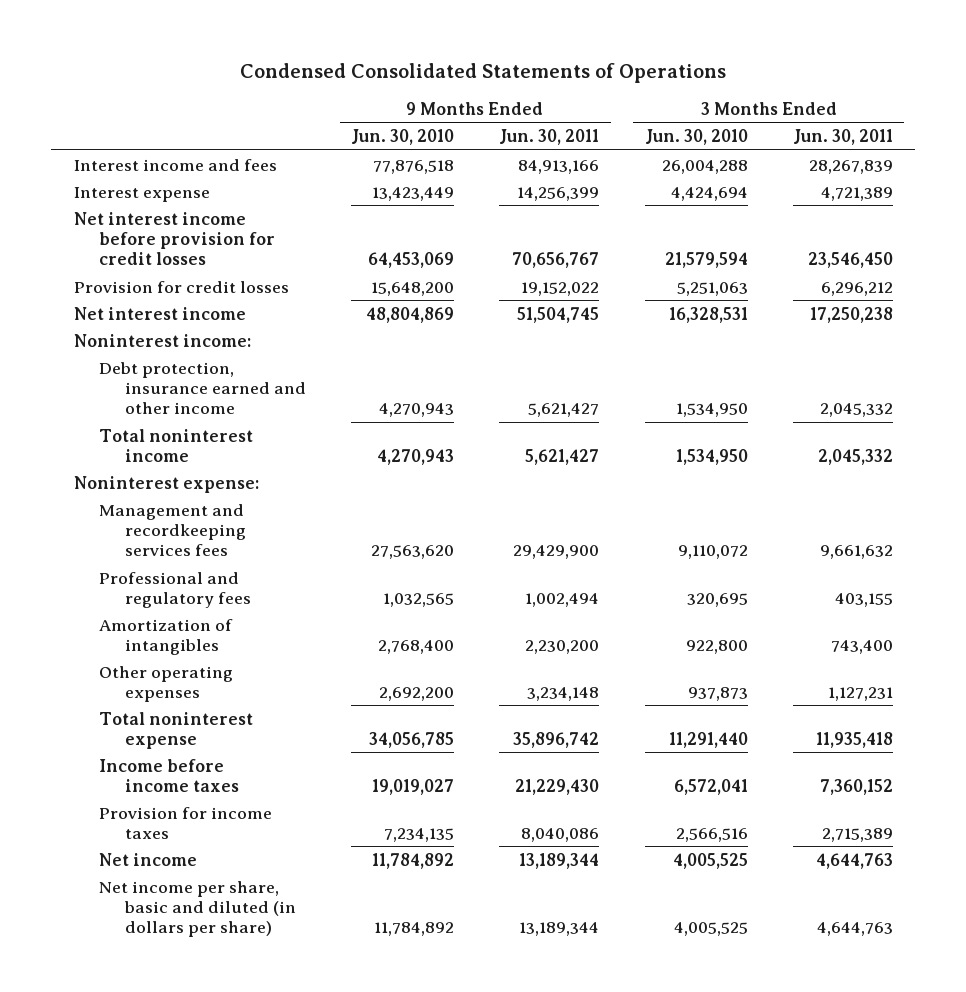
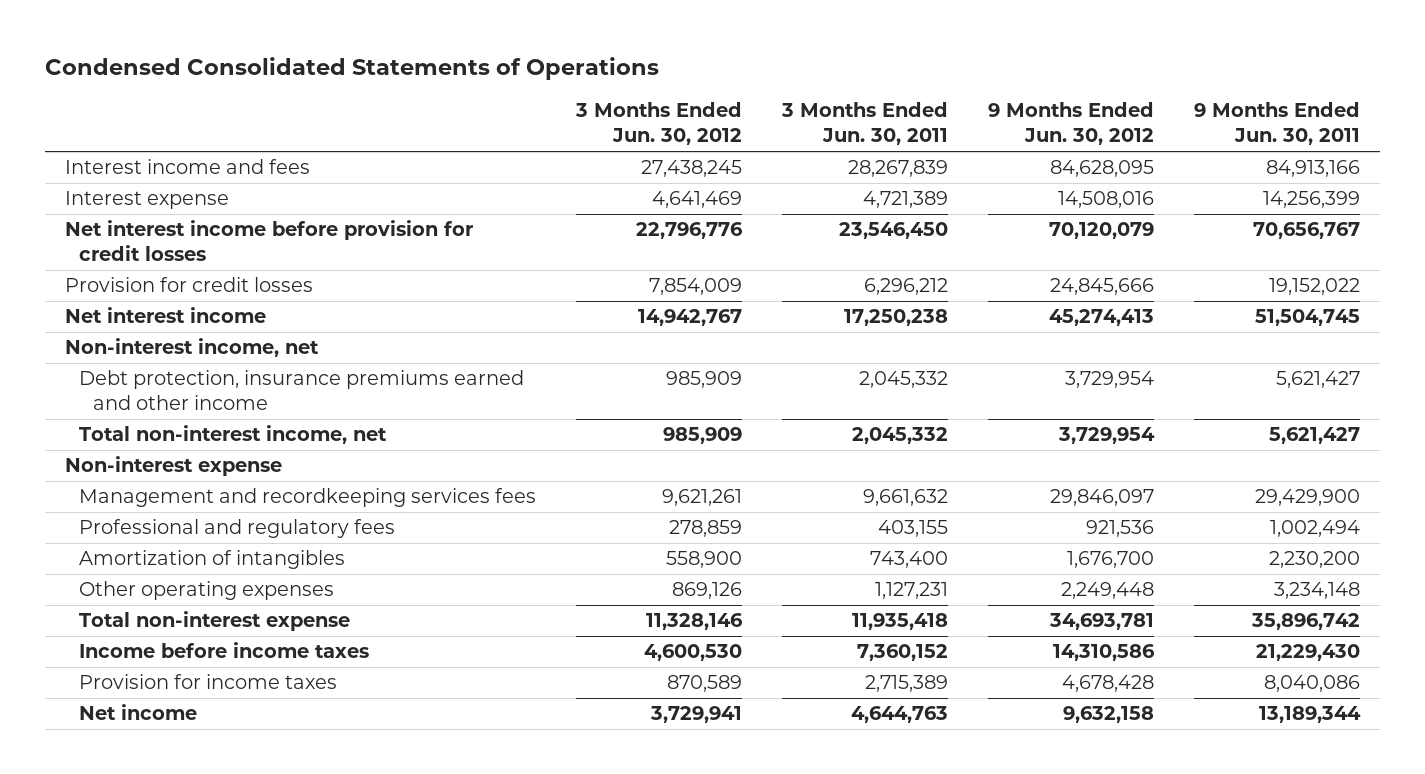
[351,129,455,146] Jun. 30, 2010 -> none
[644,129,748,146] Jun. 30, 2010 -> none
none -> [574,102,742,146] 3 Months Ended Jun. 30, 2012
none -> [988,102,1155,146] 9 Months Ended Jun. 30, 2012
[73,333,251,347] Noninterest income: -> [64,338,319,358] Non-interest income, net
[99,361,307,415] Debt protection, insurance earned and other income -> [78,370,524,411] Debt protection, insurance premiums earned and other income
[99,428,254,462] Total noninterest income -> [78,425,387,445] Total non-interest income, net
[73,475,259,493] Noninterest expense: -> [64,456,282,477] Non-interest expense
[99,711,254,749] Total noninterest expense -> [78,611,350,632] Total non-interest expense
[99,880,297,938] Net income per share, basic and diluted (in dollars per share) -> none

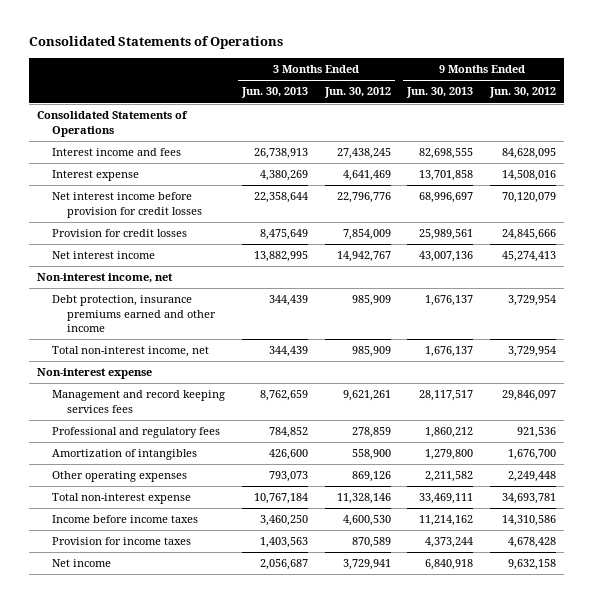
[44,57,659,81] Condensed Consolidated Statements of Operations -> [29,36,284,50] Consolidated Statements of Operations
[781,102,949,146] 3 Months Ended Jun. 30, 2011 -> none
[1194,102,1361,146] 9 Months Ended Jun. 30, 2011 -> none
none -> [240,87,308,99] Jun. 30, 2013
none -> [406,87,474,99] Jun. 30, 2013
none -> [37,111,189,137] Consolidated Statements of Operations
[78,488,536,508] Management and recordkeeping services fees -> [52,390,226,413] Management and record keeping services fees

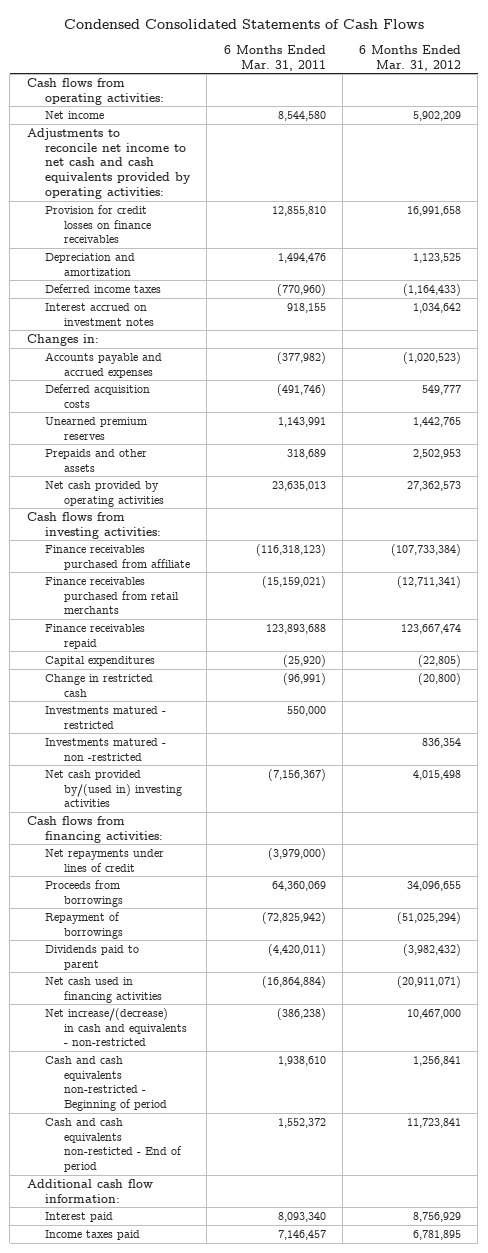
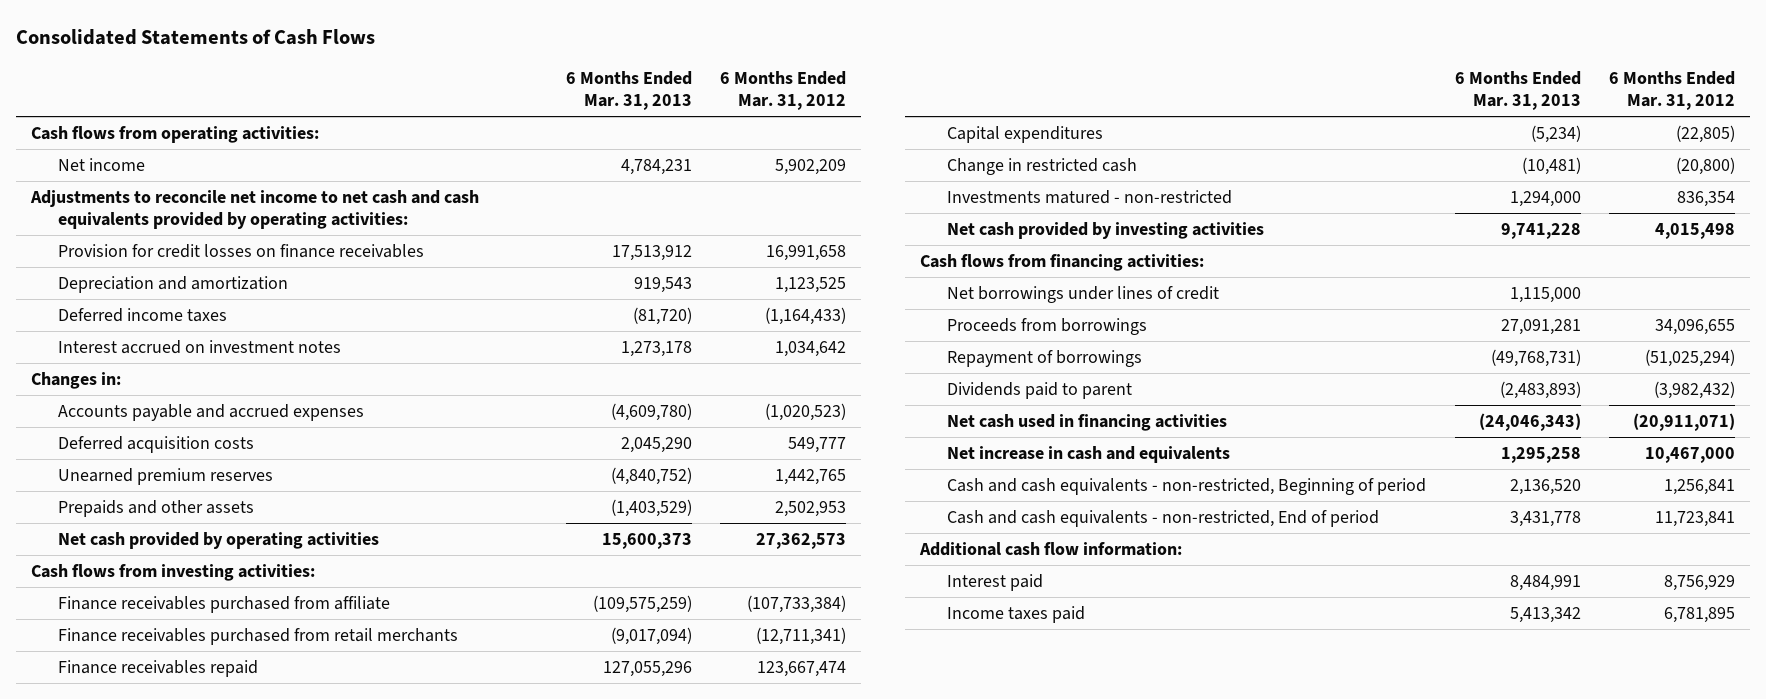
[63,18,424,29] Condensed Consolidated Statements of Cash Flows -> [16,29,376,46] Consolidated Statements of Cash Flows
[223,44,326,71] 6 Months Ended Mar. 31, 2011 -> none
none -> [565,70,692,110] 6 Months Ended Mar. 31, 2013
[45,706,167,729] Investments matured - restricted -> none
[45,738,167,761] Investments matured - non -restricted -> [946,189,1232,204] Investments matured - non-restricted
[45,770,182,808] Net cash provided by/(used in) investing activities -> [946,221,1264,239] Net cash provided by investing activities
[45,849,165,872] Net repayments under lines of credit -> [946,285,1219,303] Net borrowings under lines of credit
[45,1008,187,1047] Net increase/(decrease) in cash and equivalents - non-restricted -> [946,445,1230,463] Net increase in cash and equivalents
[45,1056,167,1112] Cash and cash equivalents non-restricted - Beginning of period -> [946,477,1426,495] Cash and cash equivalents - non-restricted, Beginning of period
[45,1118,182,1173] Cash and cash equivalents non-resticted - End of period -> [946,509,1379,527] Cash and cash equivalents - non-restricted, End of period

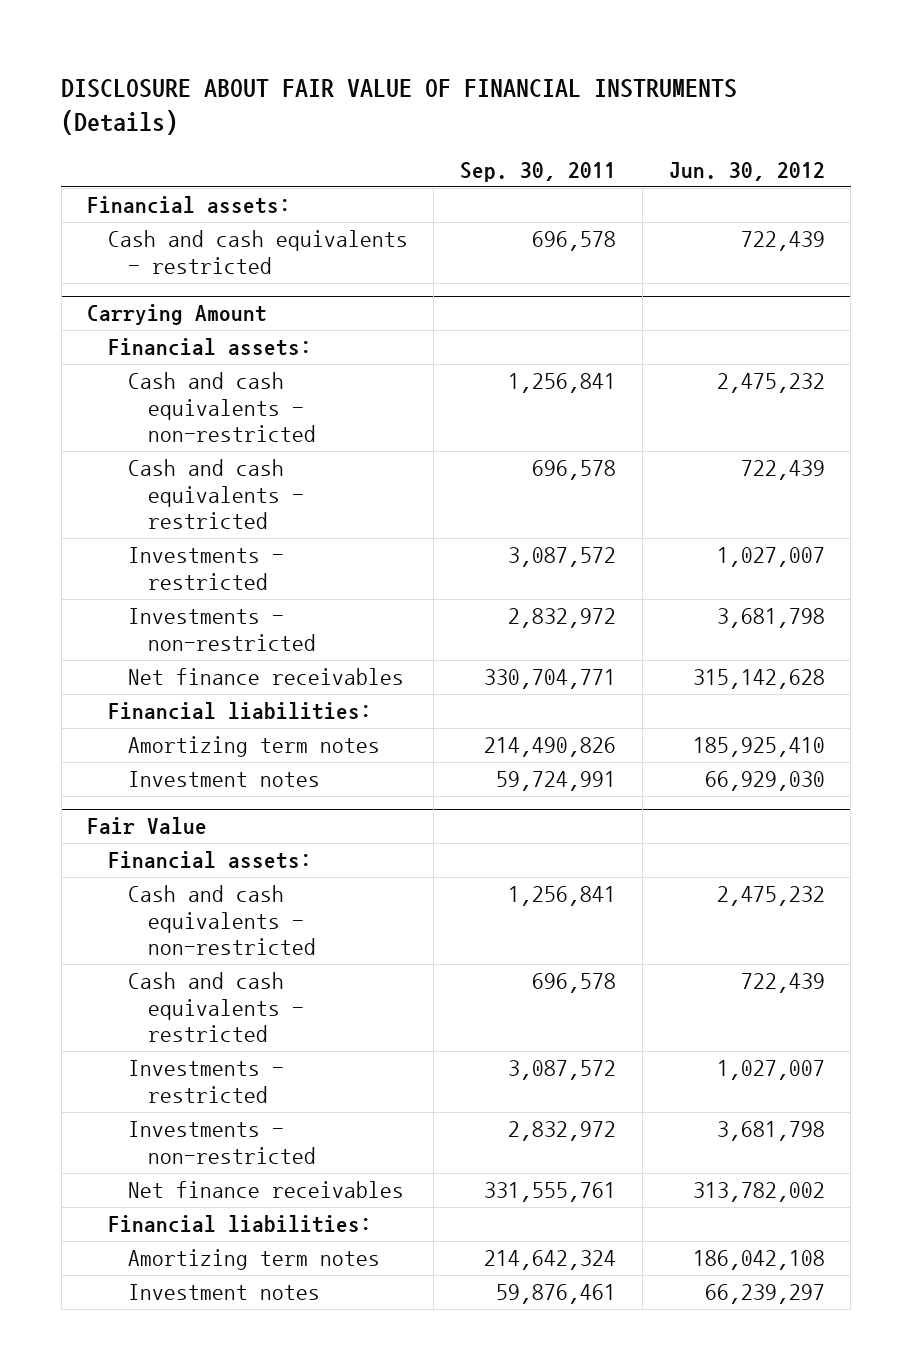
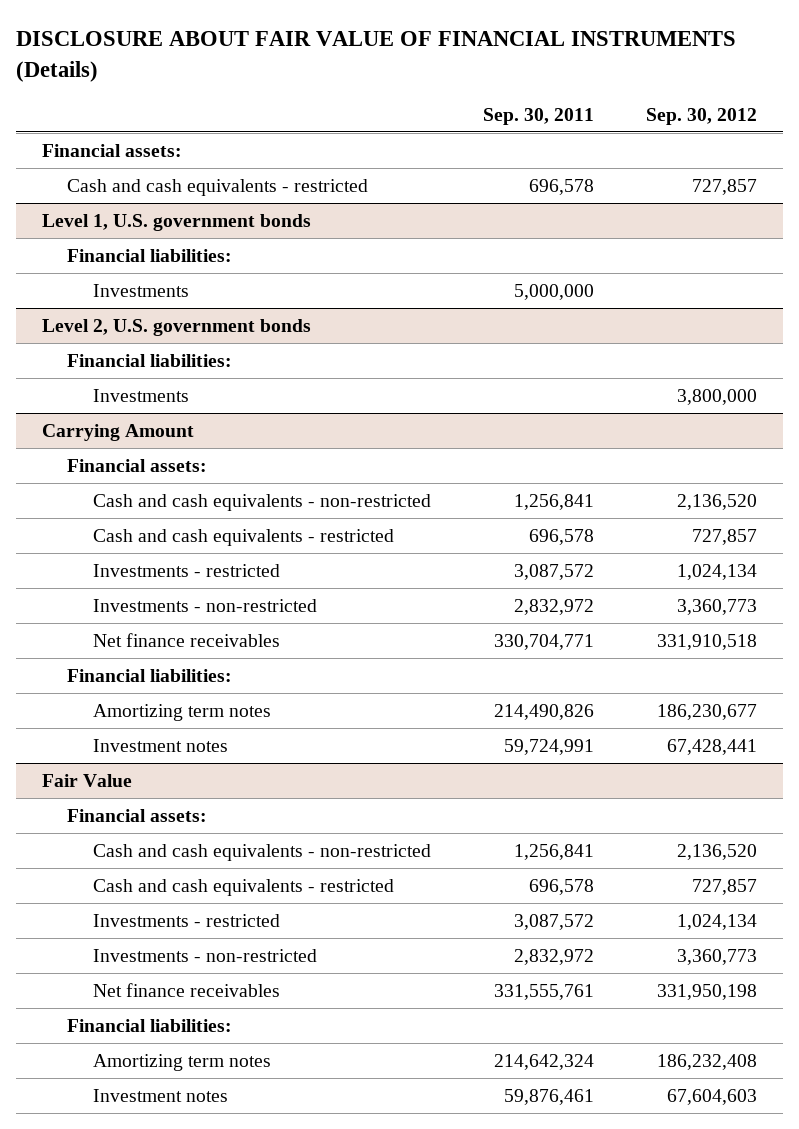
[668,161,825,181] Jun. 30, 2012 -> none
none -> [646,107,758,125] Sep. 30, 2012
none -> [41,213,311,231] Level 1, U.S. government bonds
none -> [67,248,233,262] Financial liabilities:
none -> [92,283,189,297] Investments
none -> [41,318,311,336] Level 2, U.S. government bonds
none -> [67,353,233,367] Financial liabilities:
none -> [92,388,189,402] Investments

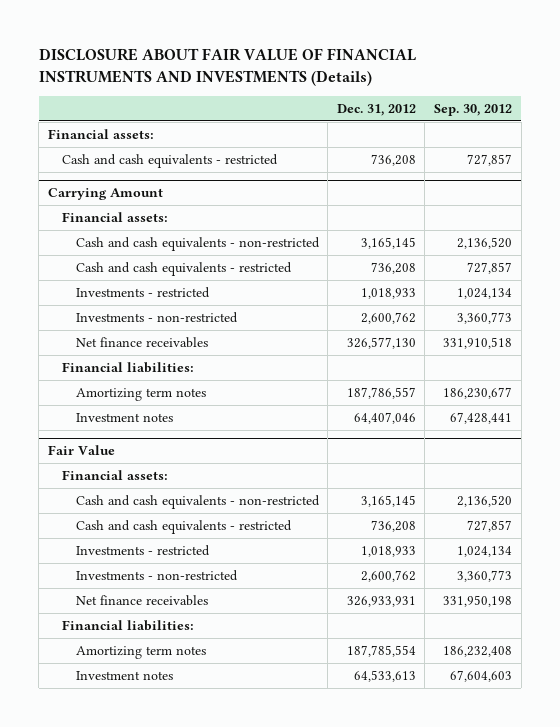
[15,31,736,82] DISCLOSURE ABOUT FAIR VALUE OF FINANCIAL INSTRUMENTS (Details) -> [38,48,416,87] DISCLOSURE ABOUT FAIR VALUE OF FINANCIAL INSTRUMENTS AND INVESTMENTS (Details)
[482,107,594,125] Sep. 30, 2011 -> none
none -> [336,104,416,117] Dec. 31, 2012
[41,213,311,231] Level 1, U.S. government bonds -> none
[67,248,233,262] Financial liabilities: -> none
[92,283,189,297] Investments -> none
[41,318,311,336] Level 2, U.S. government bonds -> none
[67,353,233,367] Financial liabilities: -> none
[92,388,189,402] Investments -> none

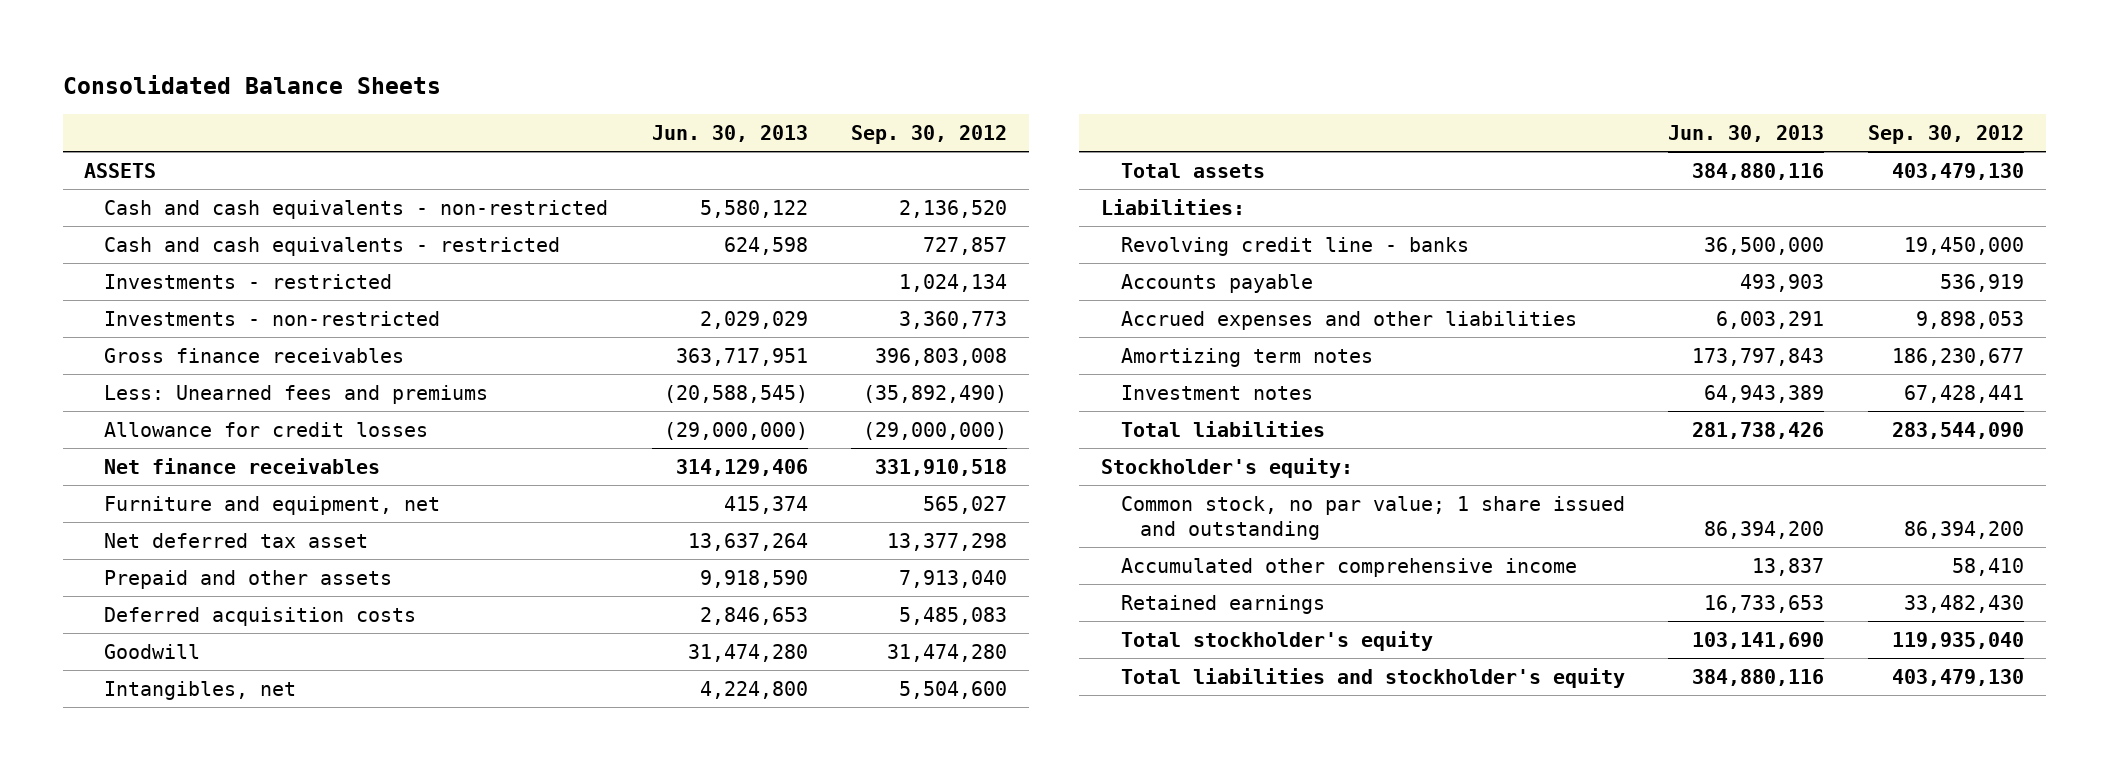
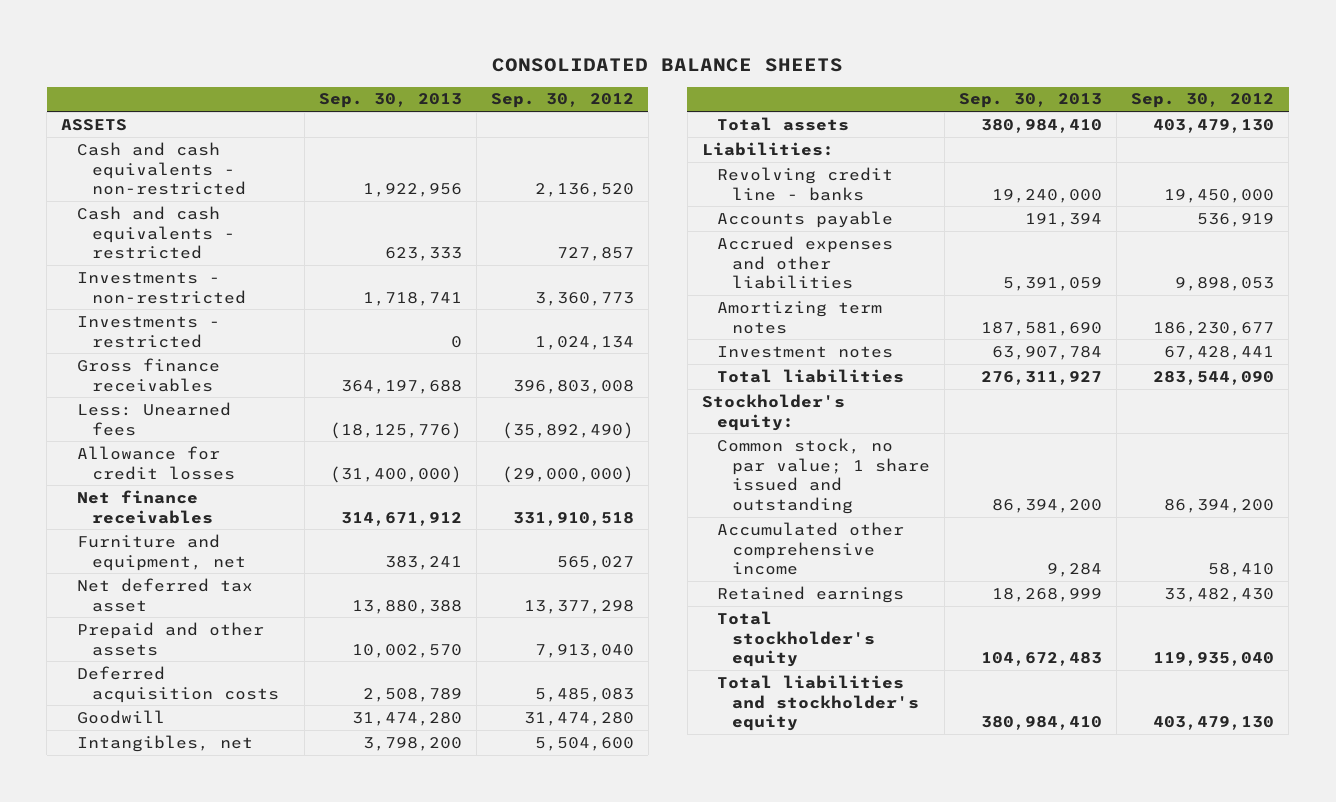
[62,74,441,94] Consolidated Balance Sheets -> [491,57,843,72] CONSOLIDATED BALANCE SHEETS
[651,124,808,142] Jun. 30, 2013 -> none
none -> [318,93,462,109] Sep. 30, 2013
[103,274,392,290] Investments - restricted -> [76,315,220,348] Investments - restricted
[103,385,488,405] Less: Unearned fees and premiums -> [76,401,231,436] Less: Unearned fees

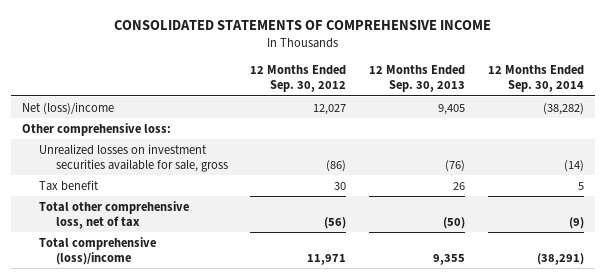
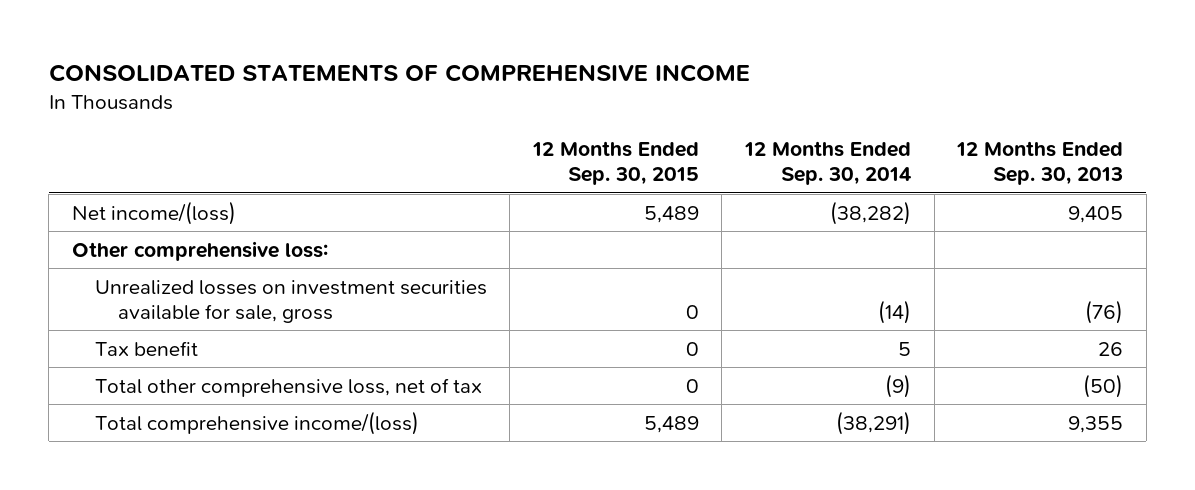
[250,64,347,93] 12 Months Ended Sep. 30, 2012 -> none
none -> [531,141,699,186] 12 Months Ended Sep. 30, 2015
[21,101,114,115] Net (loss)/income -> [71,200,236,225] Net income/(loss)
[38,236,156,266] Total comprehensive (loss)/income -> [94,410,419,435] Total comprehensive income/(loss)

